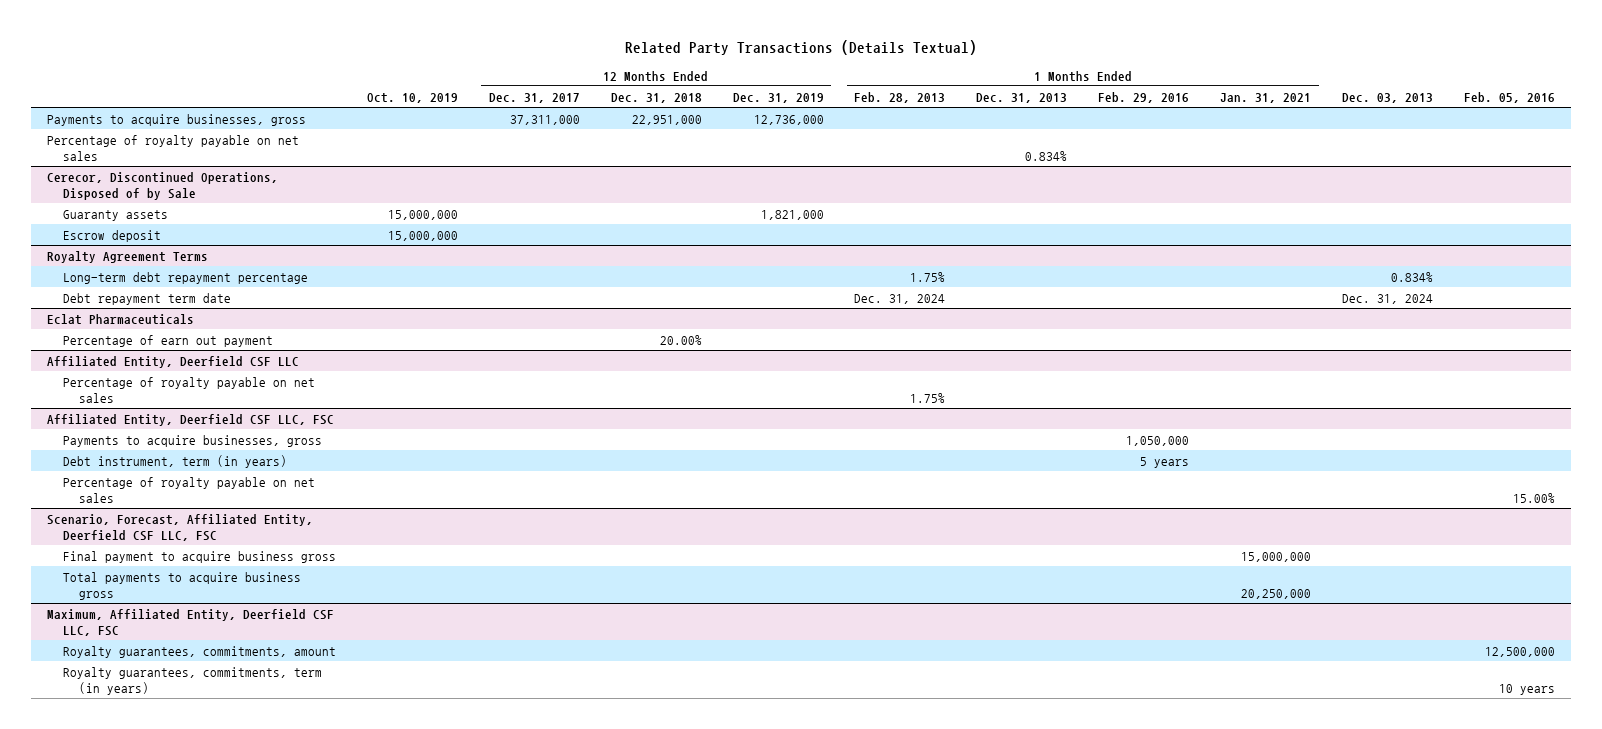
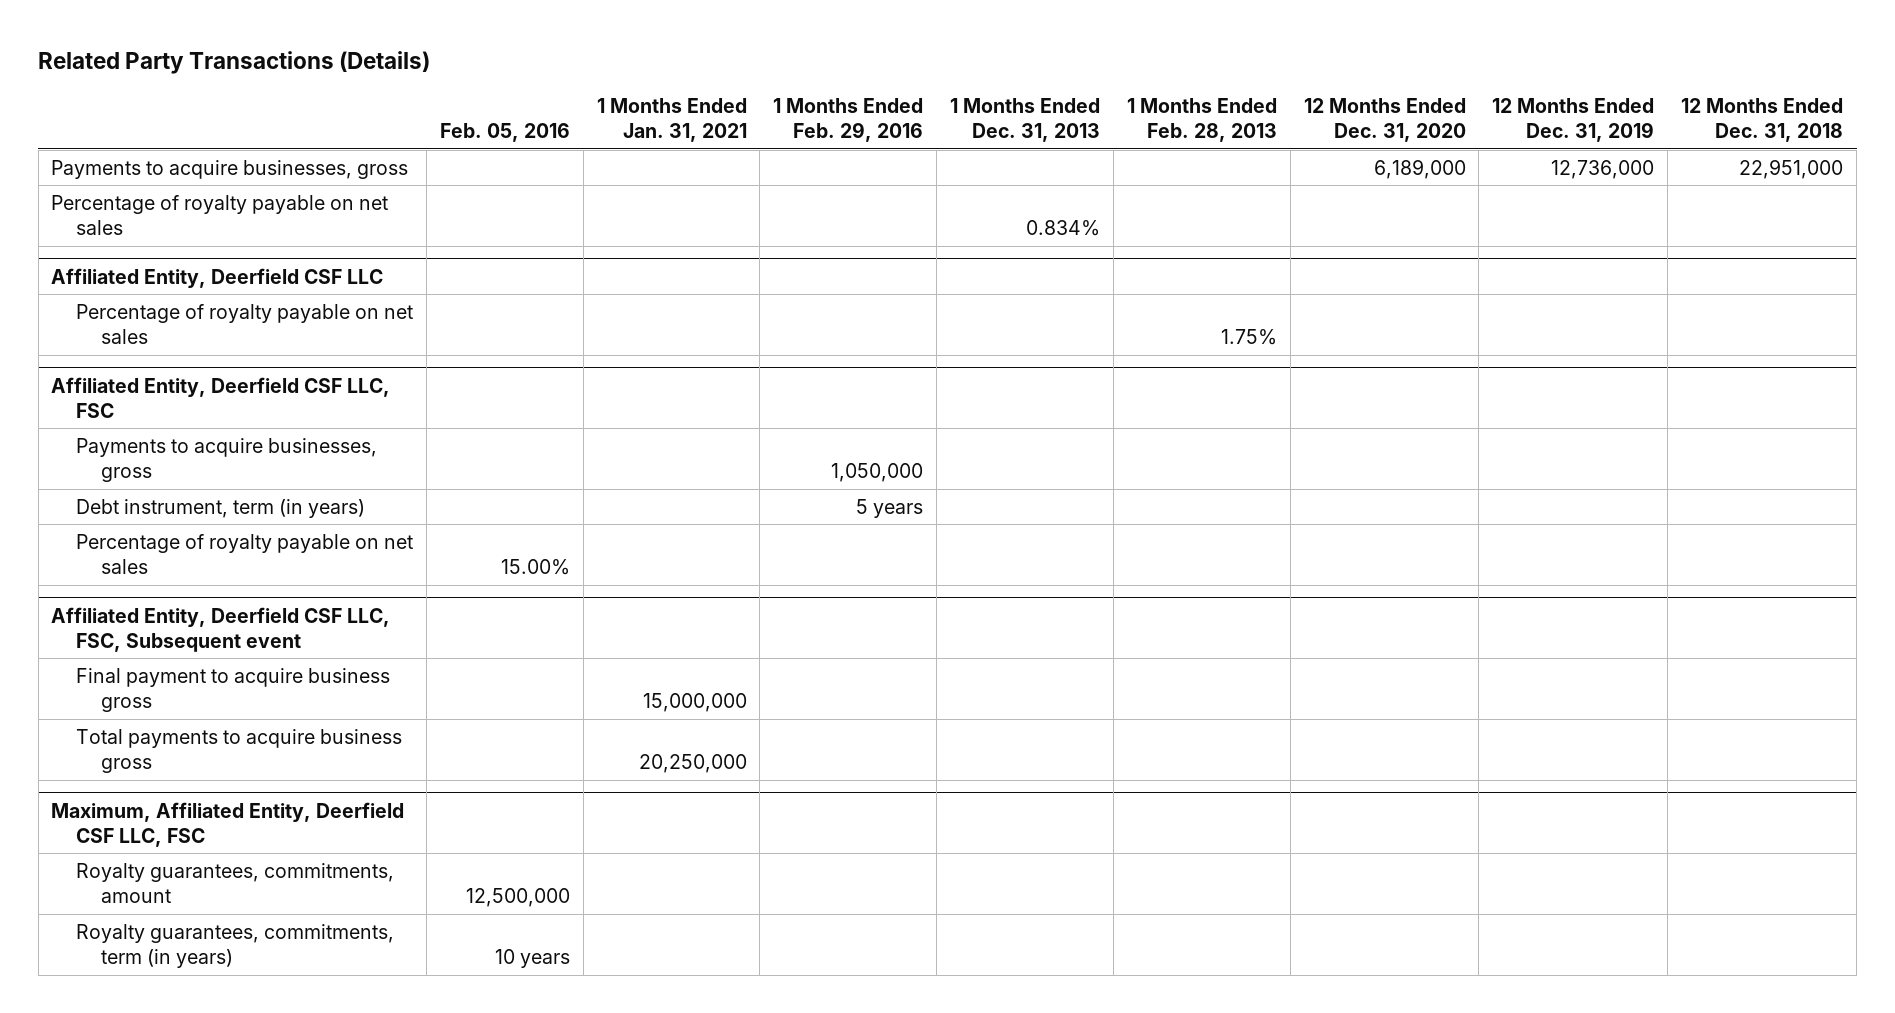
[624,39,977,55] Related Party Transactions (Details Textual) -> [38,50,431,74] Related Party Transactions (Details)
[366,92,458,103] Oct. 10, 2019 -> none
[488,92,580,103] Dec. 31, 2017 -> none
[1342,92,1434,103] Dec. 03, 2013 -> none
none -> [1303,98,1466,143] 12 Months Ended Dec. 31, 2020
[46,171,278,201] Cerecor, Discontinued Operations, Disposed of by Sale -> none
[62,209,168,221] Guaranty assets -> none
[62,229,161,242] Escrow deposit -> none
[46,250,208,263] Royalty Agreement Terms -> none
[62,271,308,284] Long-term debt repayment percentage -> none
[62,292,231,305] Debt repayment term date -> none
[46,313,194,325] Eclat Pharmaceuticals -> none
[62,334,273,347] Percentage of earn out payment -> none
[46,513,313,542] Scenario, Forecast, Affiliated Entity, Deerfield CSF LLC, FSC -> [51,606,391,652] Affiliated Entity, Deerfield CSF LLC, FSC, Subsequent event

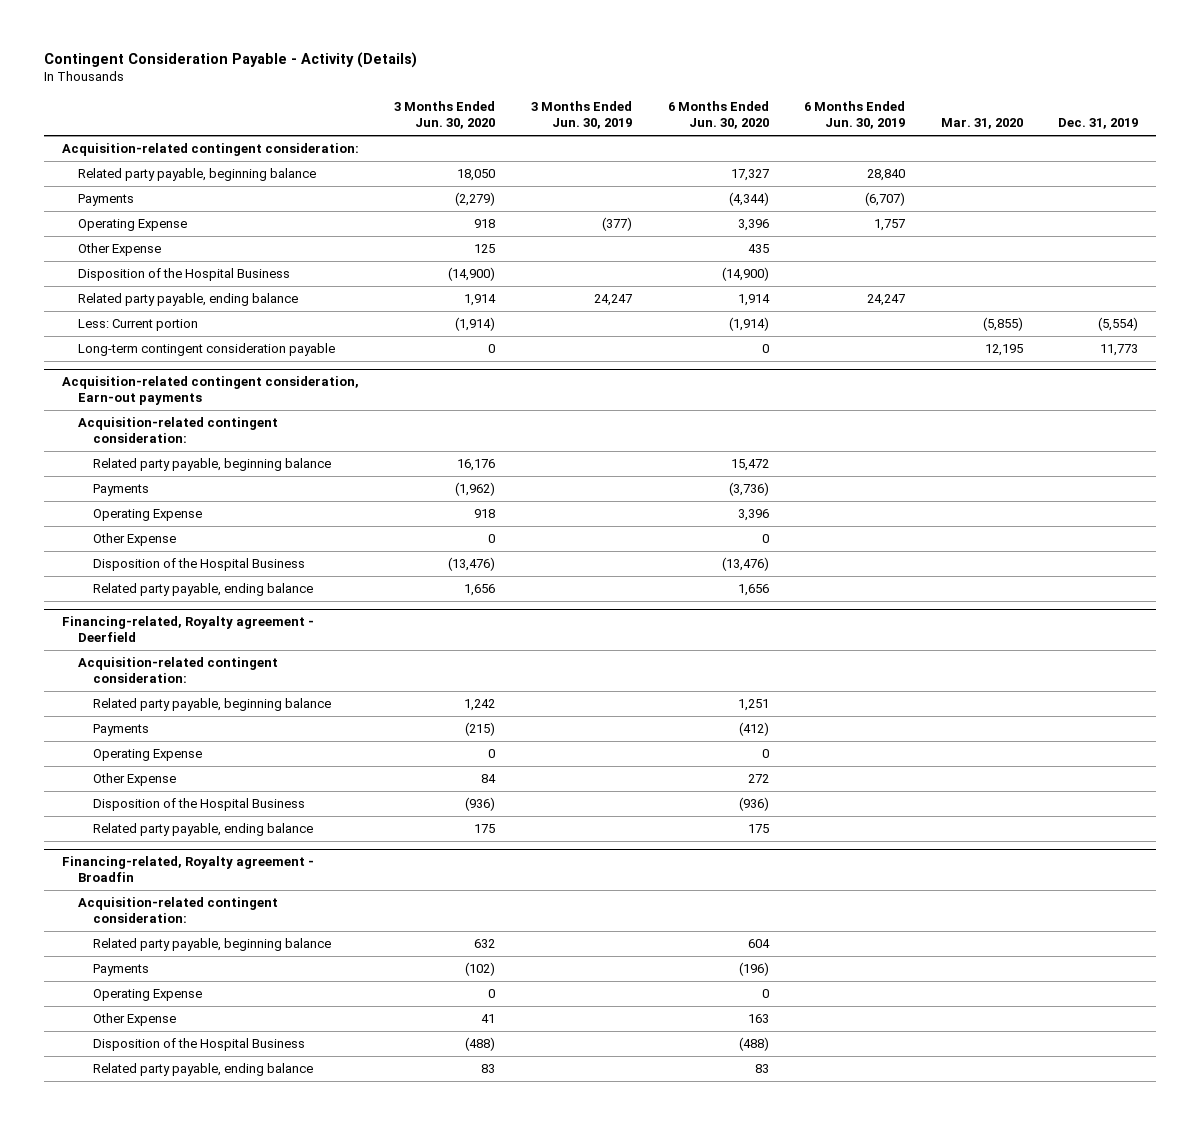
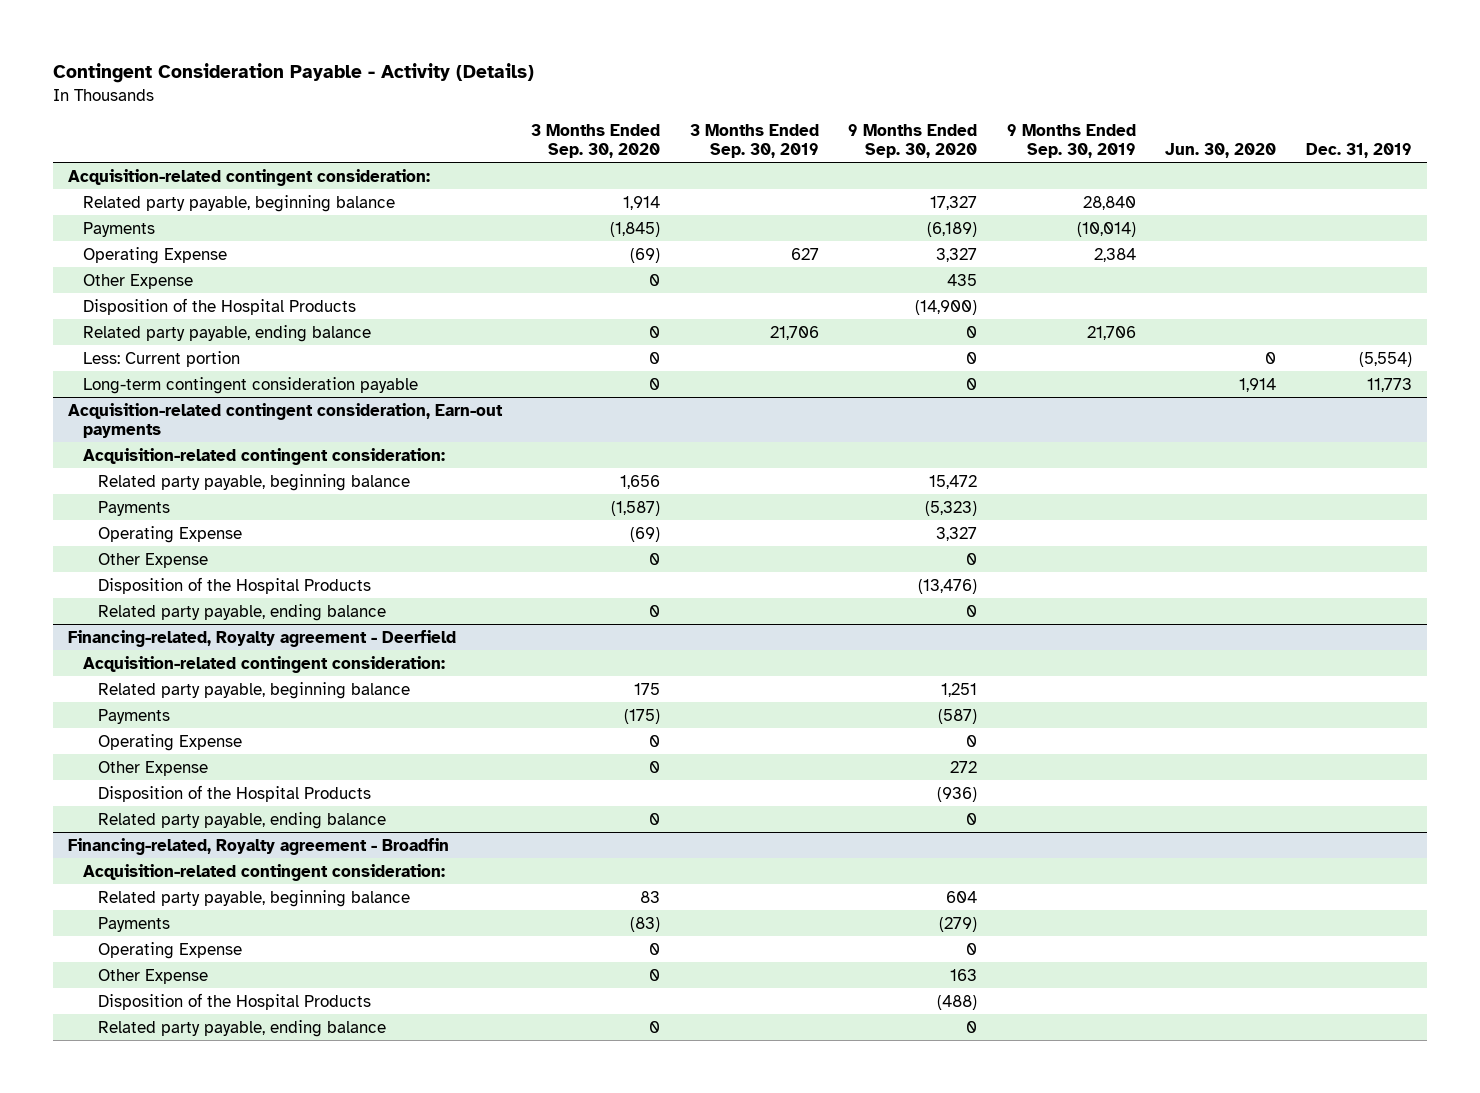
[394,101,496,130] 3 Months Ended Jun. 30, 2020 -> none
[530,101,632,130] 3 Months Ended Jun. 30, 2019 -> none
[667,101,769,130] 6 Months Ended Jun. 30, 2020 -> none
[804,101,906,130] 6 Months Ended Jun. 30, 2019 -> none
[940,118,1023,130] Mar. 31, 2020 -> none
none -> [531,123,661,158] 3 Months Ended Sep. 30, 2020
none -> [689,123,819,158] 3 Months Ended Sep. 30, 2019
none -> [848,123,978,158] 9 Months Ended Sep. 30, 2020
none -> [1006,123,1136,158] 9 Months Ended Sep. 30, 2019
none -> [1165,142,1277,158] Jun. 30, 2020
[77,268,290,282] Disposition of the Hospital Business -> [82,297,356,315] Disposition of the Hospital Products
[93,558,306,572] Disposition of the Hospital Business -> [97,576,371,594] Disposition of the Hospital Products
[93,798,306,812] Disposition of the Hospital Business -> [97,784,371,802] Disposition of the Hospital Products
[93,1038,306,1052] Disposition of the Hospital Business -> [97,992,371,1010] Disposition of the Hospital Products

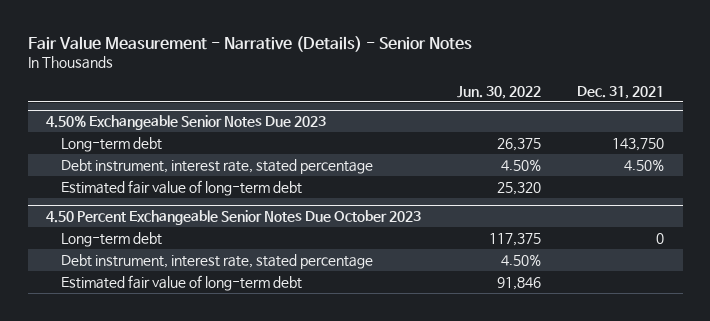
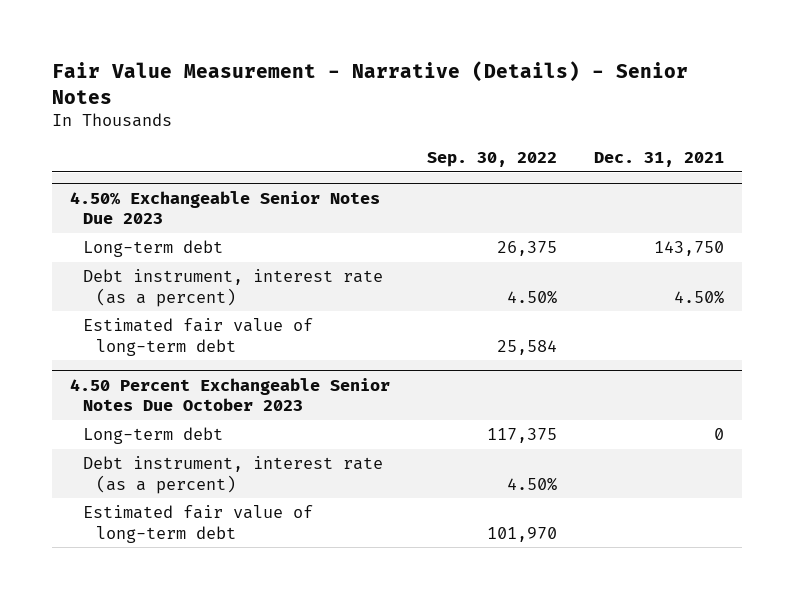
[457,85,542,99] Jun. 30, 2022 -> none
none -> [427,152,558,168] Sep. 30, 2022
[61,158,374,174] Debt instrument, interest rate, stated percentage -> [83,269,384,307] Debt instrument, interest rate (as a percent)
[61,253,374,269] Debt instrument, interest rate, stated percentage -> [83,456,384,494] Debt instrument, interest rate (as a percent)

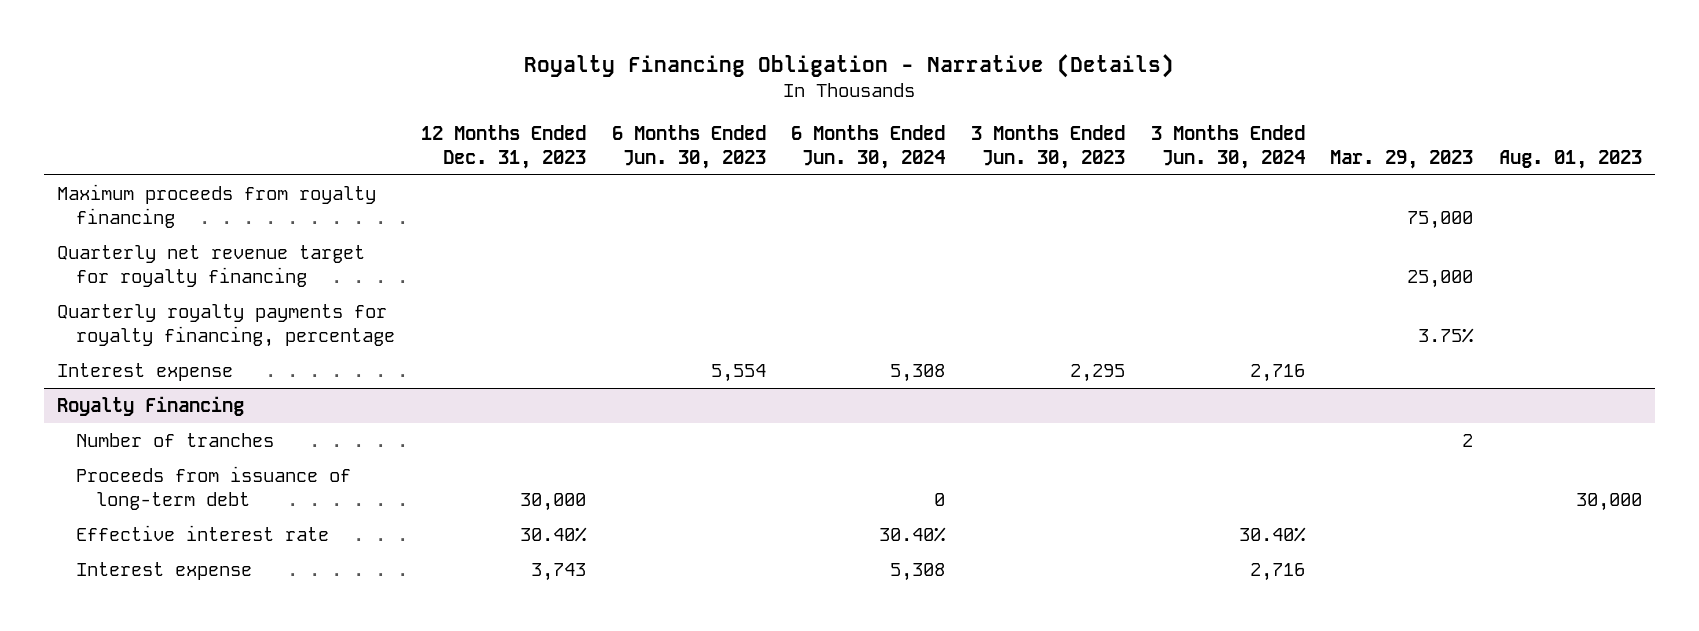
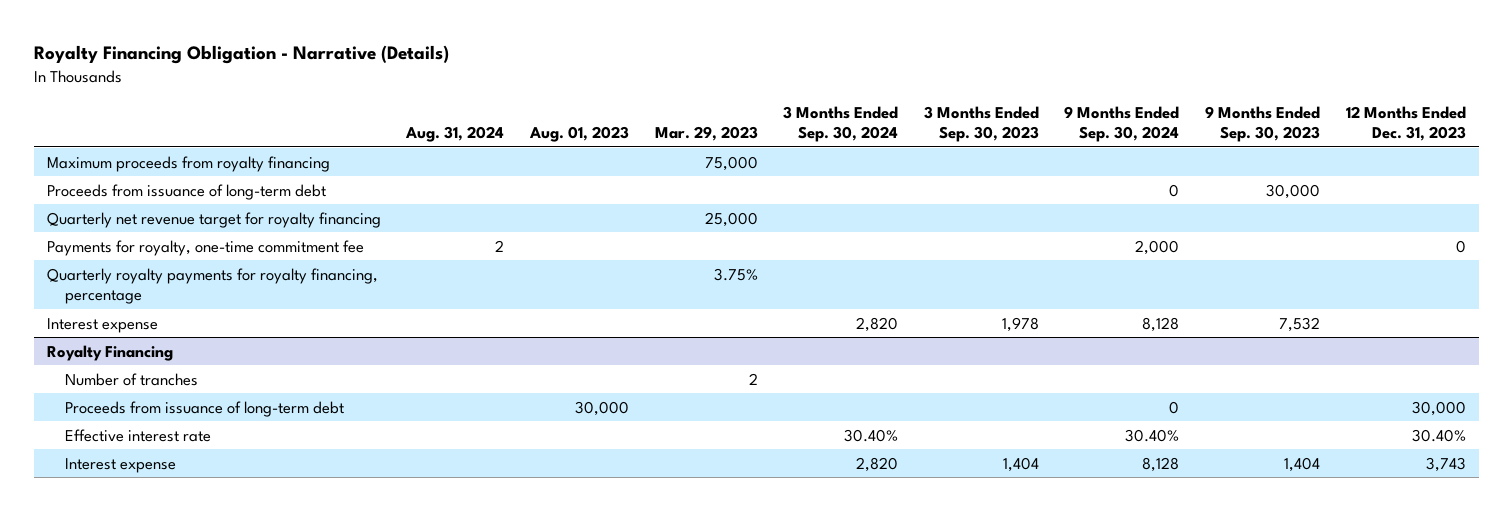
[611,124,766,169] 6 Months Ended Jun. 30, 2023 -> none
[791,124,946,169] 6 Months Ended Jun. 30, 2024 -> none
[971,124,1126,169] 3 Months Ended Jun. 30, 2023 -> none
[1150,124,1305,169] 3 Months Ended Jun. 30, 2024 -> none
none -> [405,126,505,143] Aug. 31, 2024
none -> [783,105,899,143] 3 Months Ended Sep. 30, 2024
none -> [923,105,1039,143] 3 Months Ended Sep. 30, 2023
none -> [1064,105,1180,143] 9 Months Ended Sep. 30, 2024
none -> [1205,105,1321,143] 9 Months Ended Sep. 30, 2023
none -> [46,183,326,200] Proceeds from issuance of long-term debt
none -> [46,239,364,256] Payments for royalty, one-time commitment fee

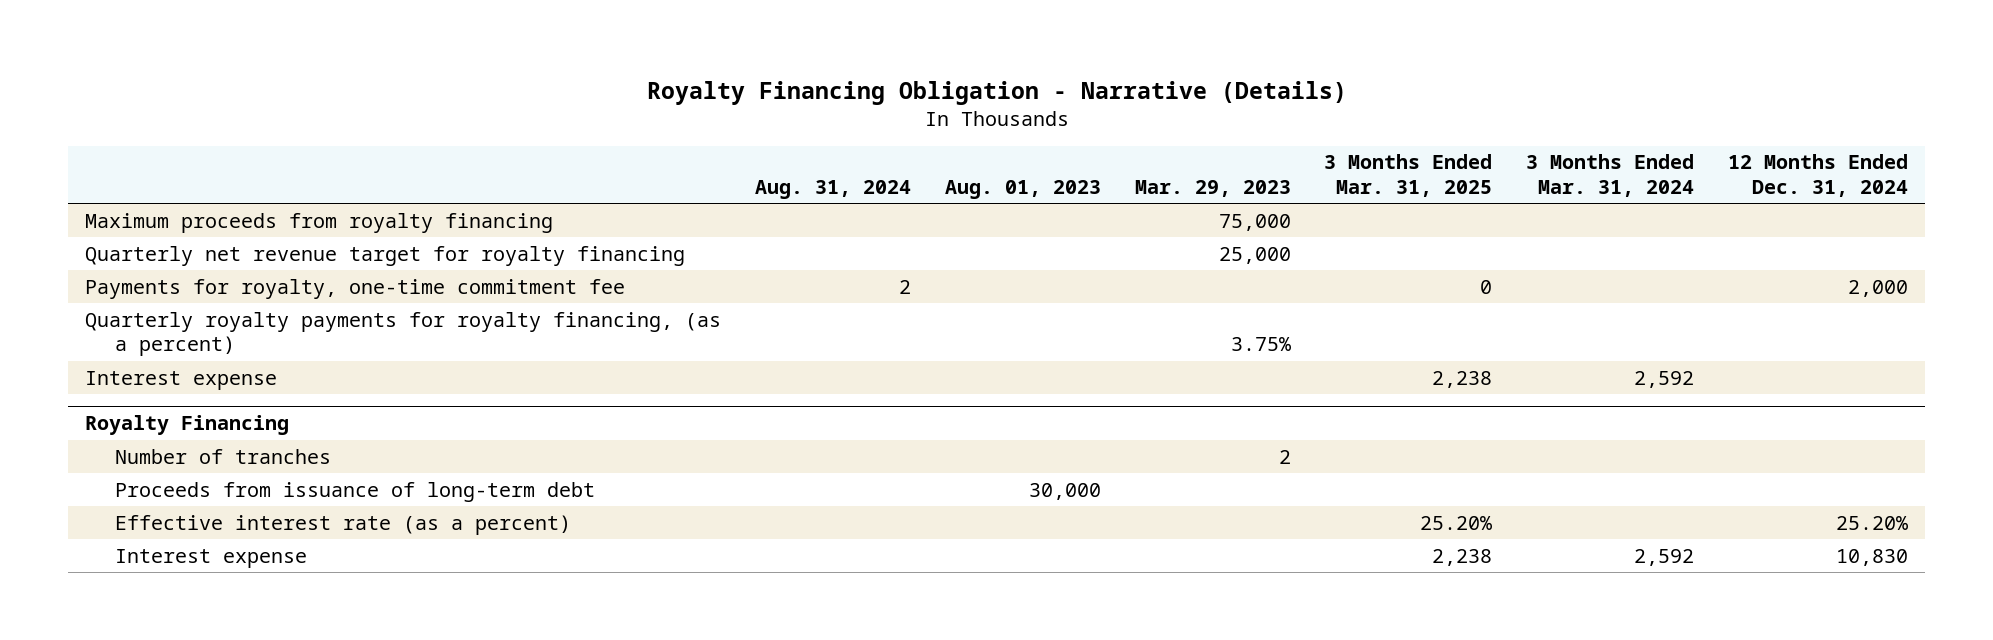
[783,105,899,143] 3 Months Ended Sep. 30, 2024 -> none
[923,105,1039,143] 3 Months Ended Sep. 30, 2023 -> none
[1064,105,1180,143] 9 Months Ended Sep. 30, 2024 -> none
[1205,105,1321,143] 9 Months Ended Sep. 30, 2023 -> none
[1345,105,1466,142] 12 Months Ended Dec. 31, 2023 -> none
none -> [1324,154,1493,198] 3 Months Ended Mar. 31, 2025
none -> [1526,154,1695,198] 3 Months Ended Mar. 31, 2024
none -> [1728,154,1909,198] 12 Months Ended Dec. 31, 2024
[46,183,326,200] Proceeds from issuance of long-term debt -> none
[46,267,378,305] Quarterly royalty payments for royalty financing, percentage -> [85,311,722,357] Quarterly royalty payments for royalty financing, (as a percent)
[65,428,212,442] Effective interest rate -> [115,514,572,535] Effective interest rate (as a percent)

